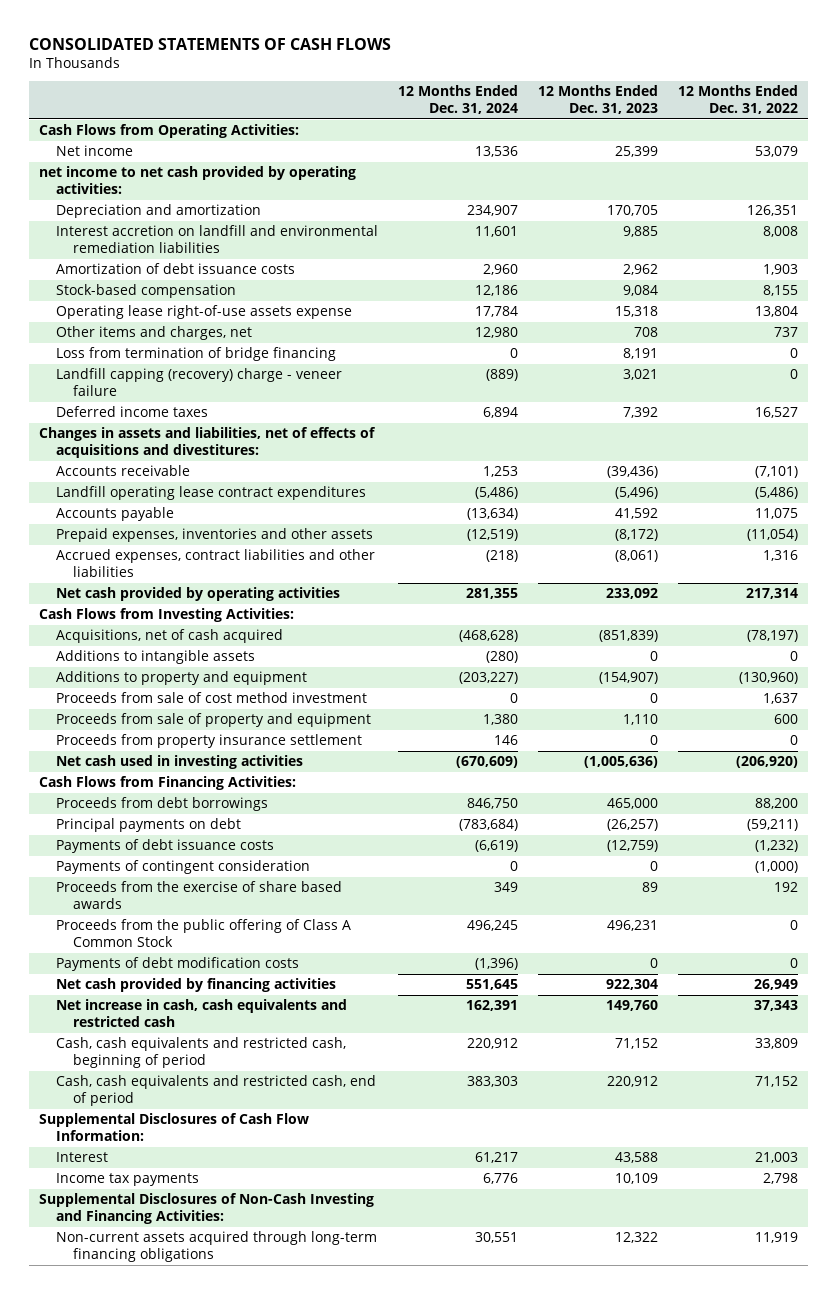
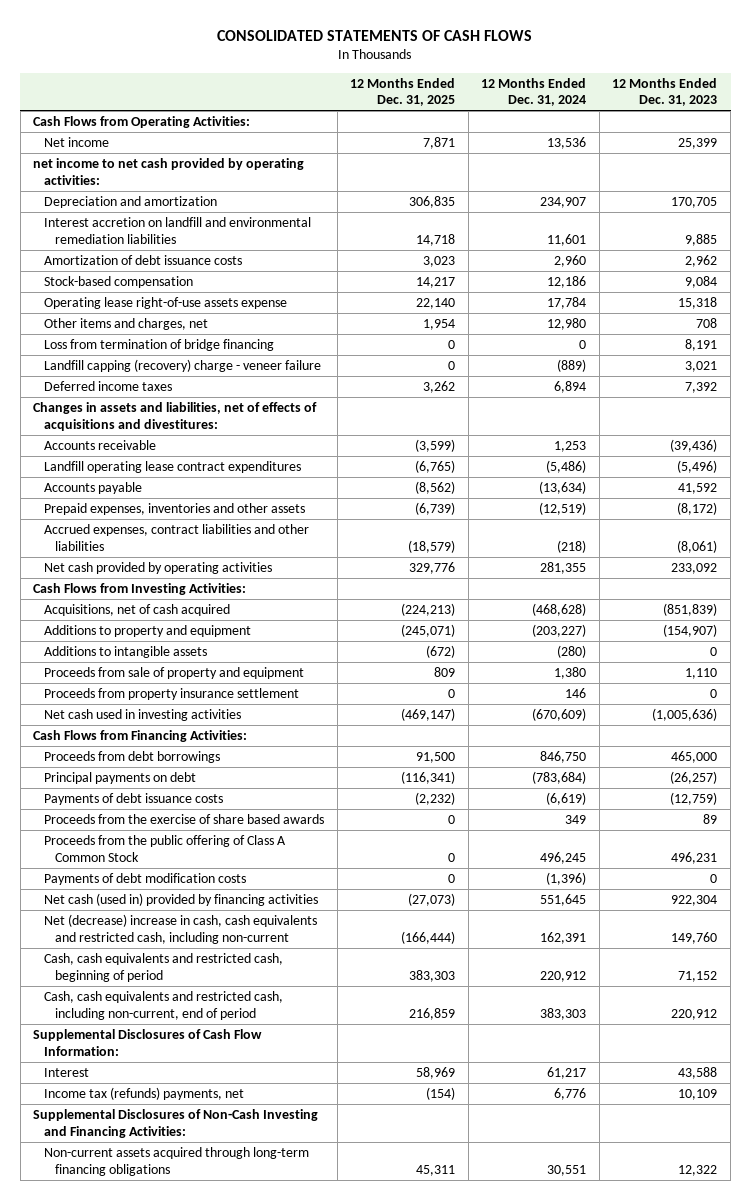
[677,85,798,115] 12 Months Ended Dec. 31, 2022 -> none
none -> [350,77,456,107] 12 Months Ended Dec. 31, 2025
[55,692,367,704] Proceeds from sale of cost method investment -> none
[55,650,255,665] Additions to intangible assets -> [44,645,208,658] Additions to intangible assets
[55,860,310,875] Payments of contingent consideration -> none
[55,978,336,993] Net cash provided by financing activities -> [44,892,319,906] Net cash (used in) provided by financing activities
[55,999,347,1027] Net increase in cash, cash equivalents and restricted cash -> [44,913,318,944] Net (decrease) increase in cash, cash equivalents and restricted cash, including non-current
[55,1075,376,1106] Cash, cash equivalents and restricted cash, end of period -> [44,990,284,1020] Cash, cash equivalents and restricted cash, including non-current, end of period
[55,1173,199,1187] Income tax payments -> [44,1086,245,1100] Income tax (refunds) payments, net

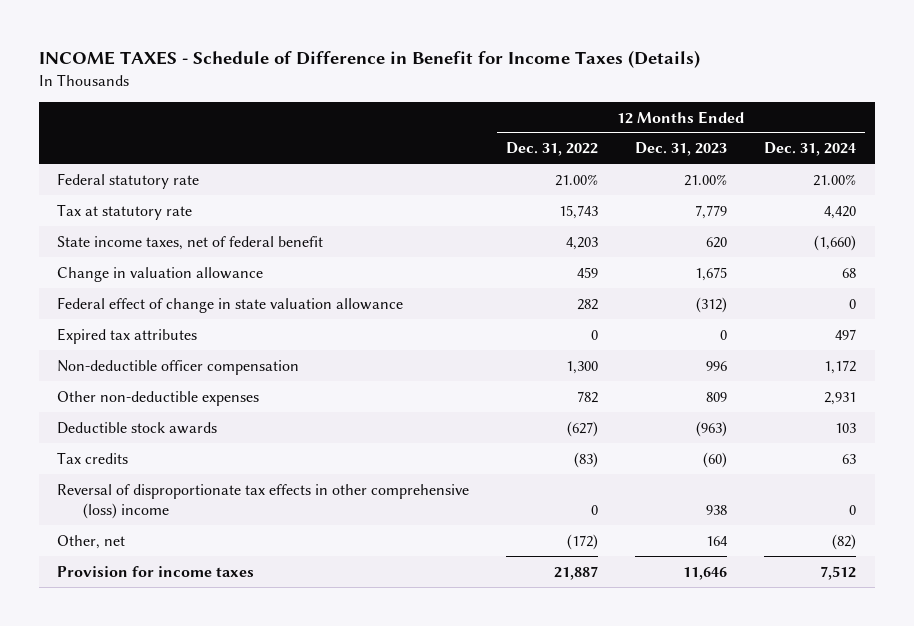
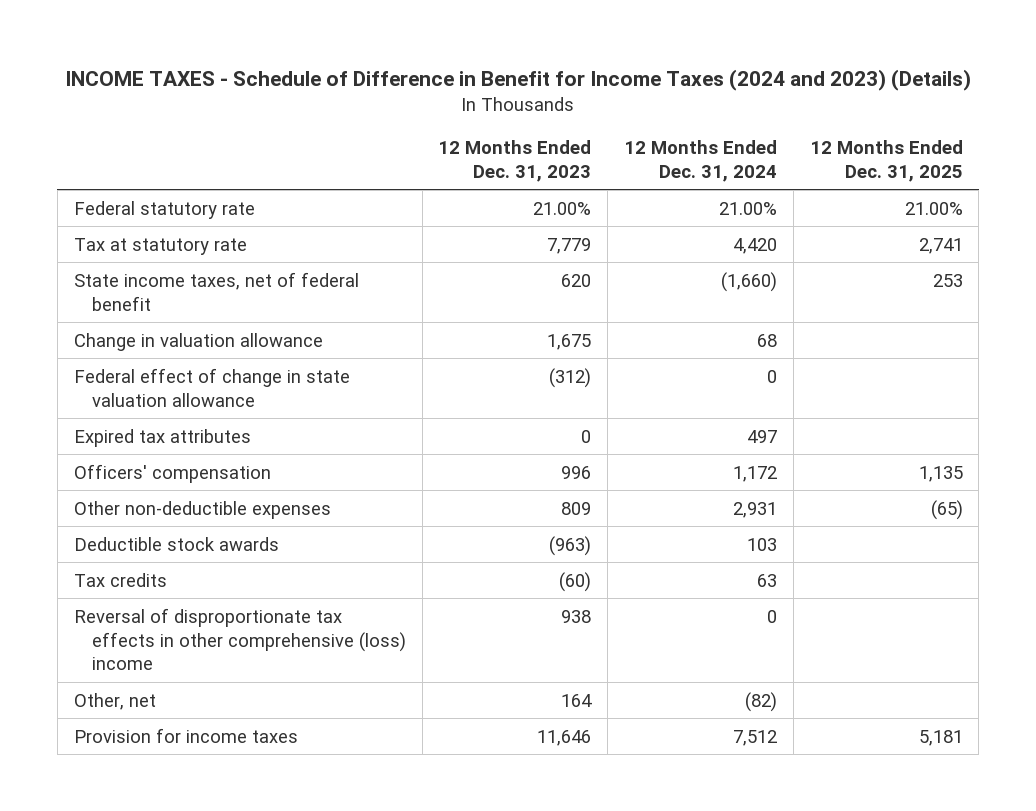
[38,49,700,68] INCOME TAXES - Schedule of Difference in Benefit for Income Taxes (Details) -> [65,68,972,91] INCOME TAXES - Schedule of Difference in Benefit for Income Taxes (2024 and 2023) (Details)
[506,142,599,157] Dec. 31, 2022 -> none
none -> [809,139,963,182] 12 Months Ended Dec. 31, 2025
[57,359,300,375] Non-deductible officer compensation -> [73,463,271,483] Officers' compensation

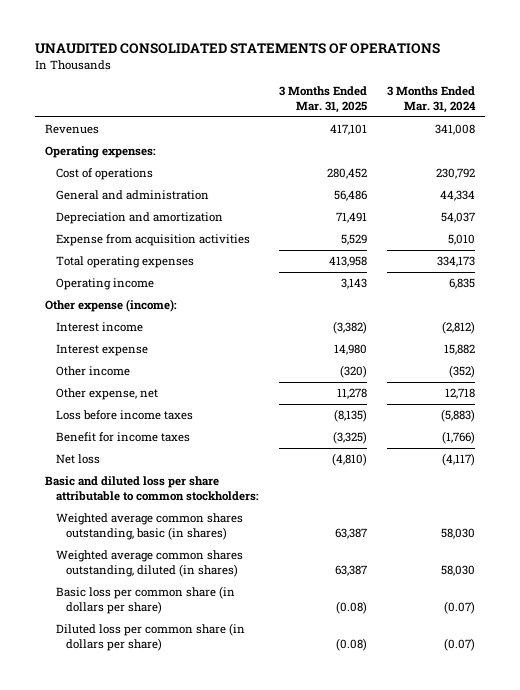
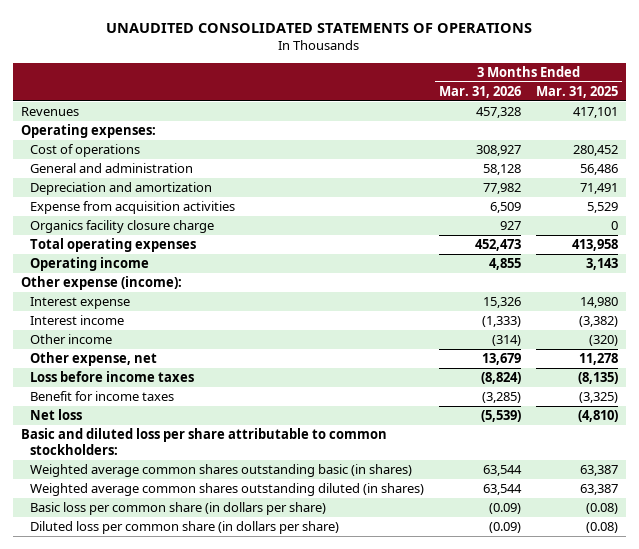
[386,86,476,113] 3 Months Ended Mar. 31, 2024 -> none
none -> [439,85,522,98] Mar. 31, 2026
none -> [30,220,215,234] Organics facility closure charge
[55,322,143,333] Interest income -> [30,315,125,326] Interest income
[55,513,243,540] Weighted average common shares outstanding, basic (in shares) -> [30,464,413,478] Weighted average common shares outstanding basic (in shares)
[55,550,243,577] Weighted average common shares outstanding, diluted (in shares) -> [30,483,425,497] Weighted average common shares outstanding diluted (in shares)

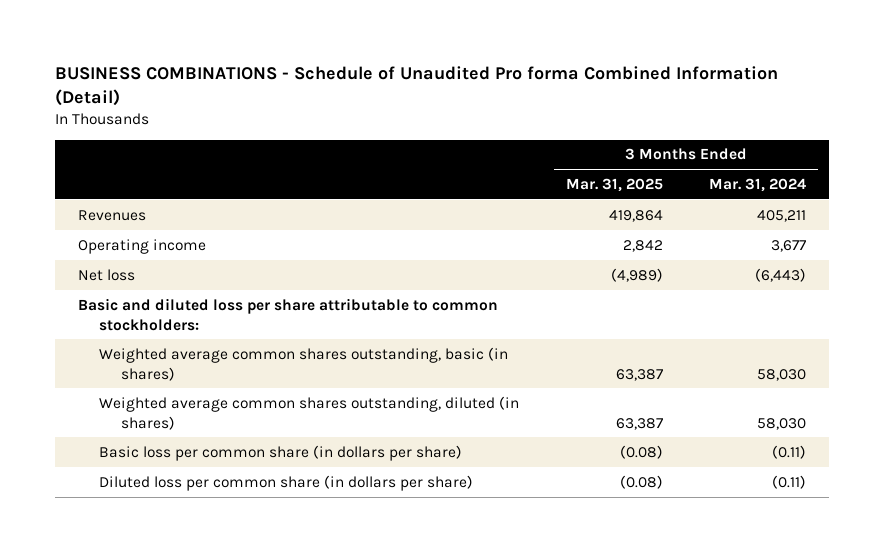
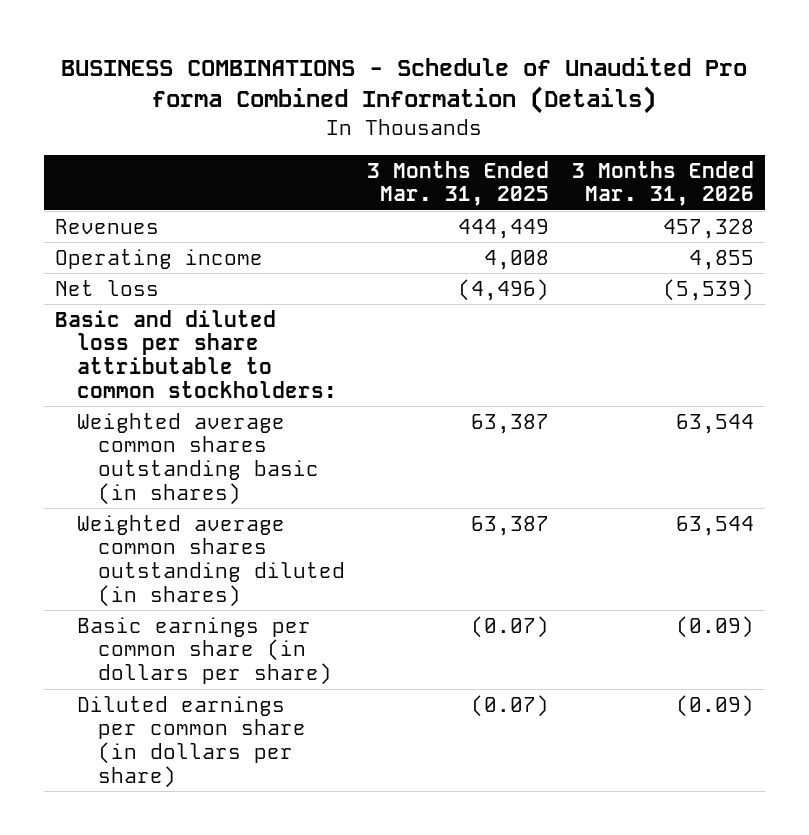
[54,65,778,107] BUSINESS COMBINATIONS - Schedule of Unaudited Pro forma Combined Information (Detail) -> [61,56,748,115] BUSINESS COMBINATIONS - Schedule of Unaudited Pro forma Combined Information (Details)
[708,178,806,193] Mar. 31, 2024 -> none
none -> [571,160,754,207] 3 Months Ended Mar. 31, 2026
[608,209,663,222] 419,864 -> [458,218,550,239] 444,449
[622,239,663,252] 2,842 -> [484,249,550,270] 4,008
[610,267,663,282] (4,989) -> [458,278,550,301] (4,496)
[99,346,509,381] Weighted average common shares outstanding, basic (in shares) -> [76,412,320,505] Weighted average common shares outstanding basic (in shares)
[99,395,520,430] Weighted average common shares outstanding, diluted (in shares) -> [76,514,346,607] Weighted average common shares outstanding diluted (in shares)
[99,444,463,461] Basic loss per common share (in dollars per share) -> [76,616,333,686] Basic earnings per common share (in dollars per share)
[619,444,663,459] (0.08) -> [471,615,550,638] (0.07)
[99,474,474,491] Diluted loss per common share (in dollars per share) -> [76,695,307,788] Diluted earnings per common share (in dollars per share)
[619,474,663,489] (0.08) -> [471,694,550,717] (0.07)

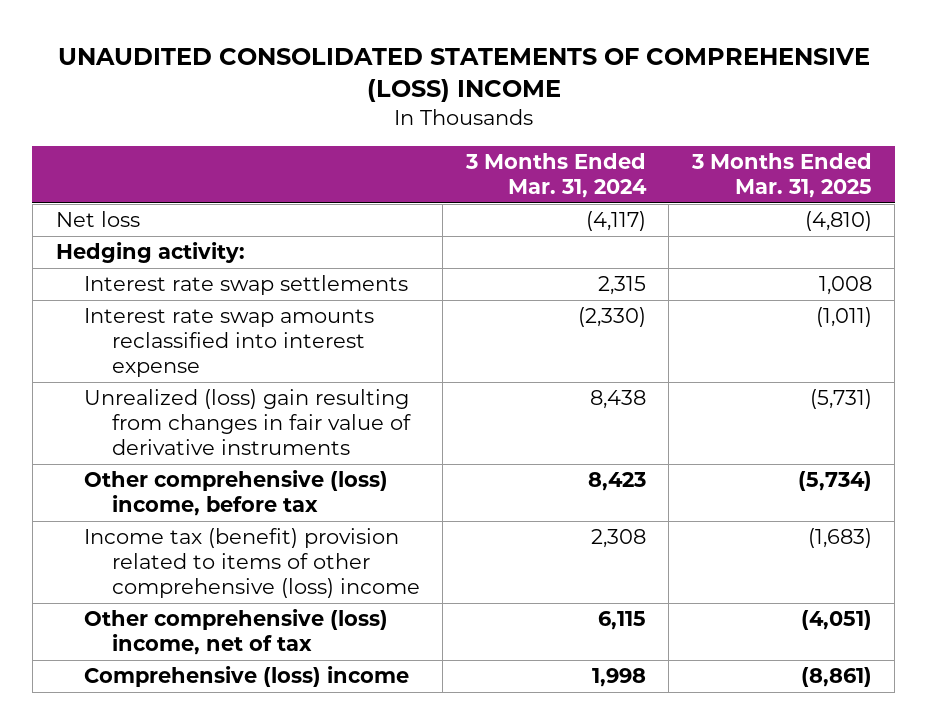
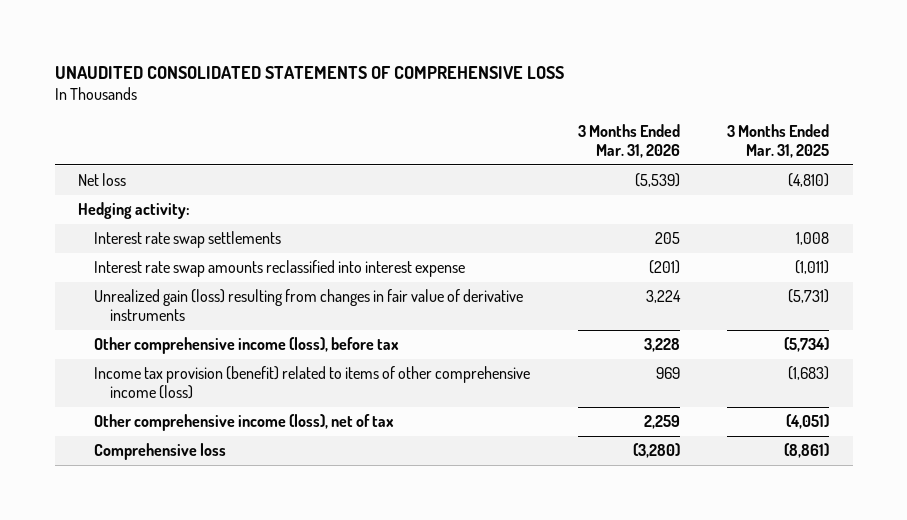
[57,47,870,103] UNAUDITED CONSOLIDATED STATEMENTS OF COMPREHENSIVE (LOSS) INCOME -> [54,66,564,80] UNAUDITED CONSOLIDATED STATEMENTS OF COMPREHENSIVE LOSS
[464,153,647,198] 3 Months Ended Mar. 31, 2024 -> none
none -> [577,123,680,158] 3 Months Ended Mar. 31, 2026
[83,389,411,455] Unrealized (loss) gain resulting from changes in fair value of derivative instruments -> [94,289,524,322] Unrealized gain (loss) resulting from changes in fair value of derivative instruments
[83,470,388,517] Other comprehensive (loss) income, before tax -> [94,337,400,355] Other comprehensive income (loss), before tax
[83,528,420,598] Income tax (benefit) provision related to items of other comprehensive (loss) income -> [94,366,531,400] Income tax provision (benefit) related to items of other comprehensive income (loss)
[83,609,388,656] Other comprehensive (loss) income, net of tax -> [94,414,395,432] Other comprehensive income (loss), net of tax
[83,666,409,688] Comprehensive (loss) income -> [94,443,227,461] Comprehensive loss

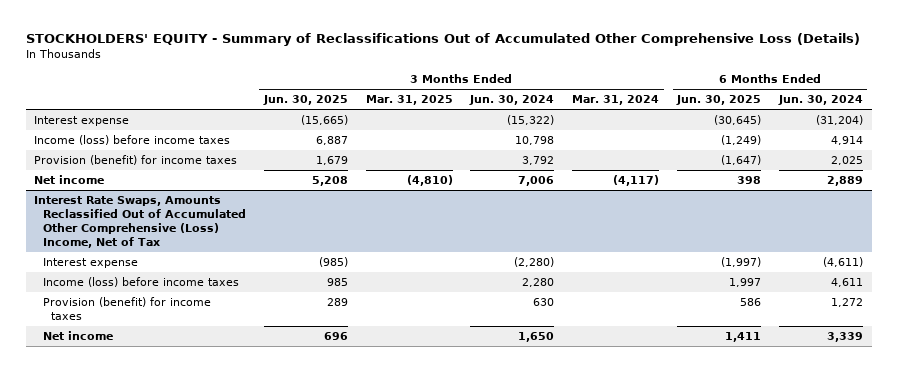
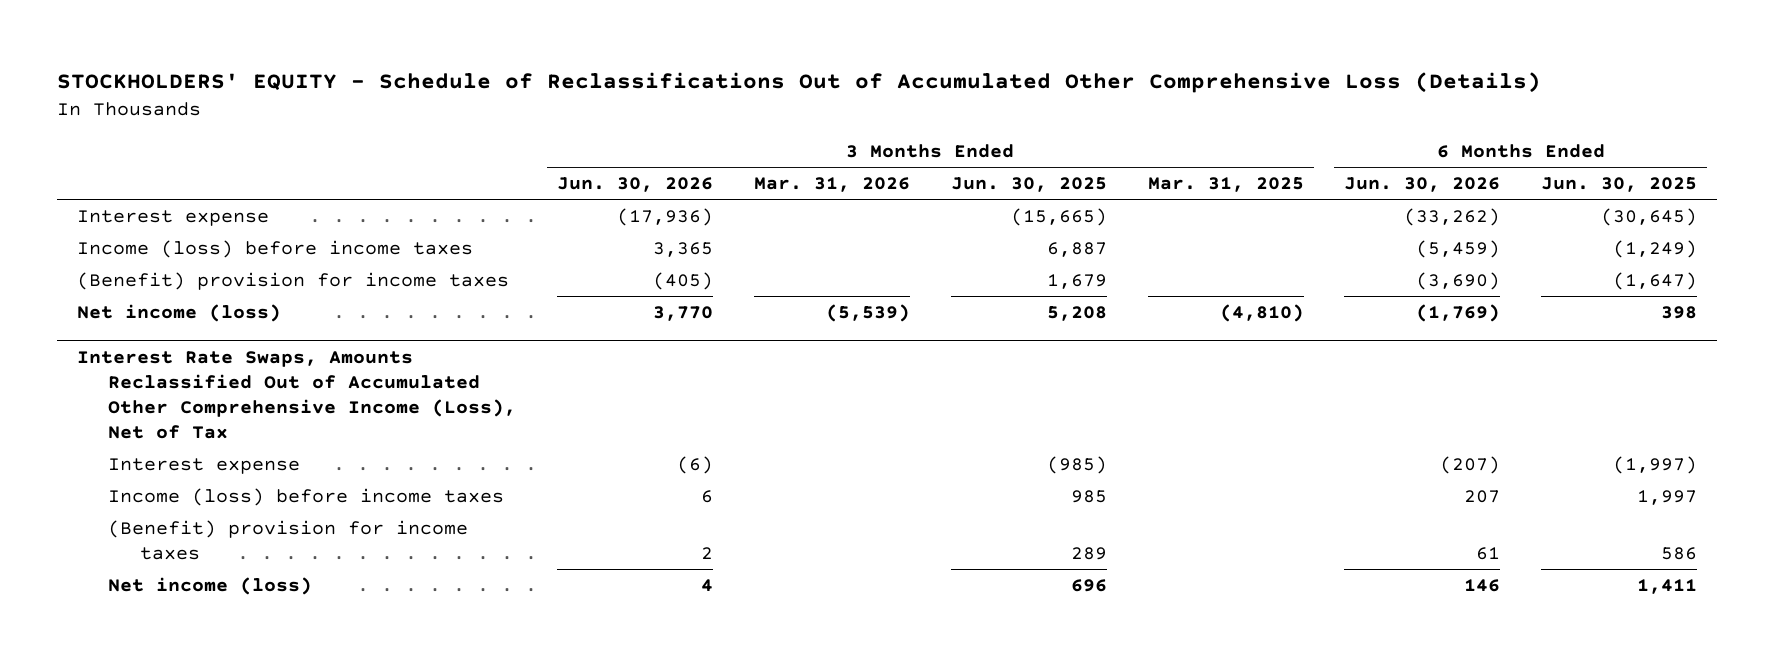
[25,32,860,46] STOCKHOLDERS' EQUITY - Summary of Reclassifications Out of Accumulated Other Comprehensive Loss (Details) -> [56,72,1541,94] STOCKHOLDERS' EQUITY - Schedule of Reclassifications Out of Accumulated Other Comprehensive Loss (Details)
[469,95,555,106] Jun. 30, 2024 -> none
[572,95,660,106] Mar. 31, 2024 -> none
[777,95,863,106] Jun. 30, 2024 -> none
none -> [557,177,714,193] Jun. 30, 2026
none -> [753,177,910,193] Mar. 31, 2026
none -> [1344,177,1501,193] Jun. 30, 2026
[34,155,238,166] Provision (benefit) for income taxes -> [77,271,510,290] (Benefit) provision for income taxes
[34,175,105,185] Net income -> [77,303,282,322] Net income (loss)
[34,196,246,248] Interest Rate Swaps, Amounts Reclassified Out of Accumulated Other Comprehensive (Loss) Income, Net of Tax -> [77,350,517,440] Interest Rate Swaps, Amounts Reclassified Out of Accumulated Other Comprehensive Income (Loss), Net of Tax
[42,297,211,321] Provision (benefit) for income taxes -> [108,519,469,561] (Benefit) provision for income taxes
[42,331,113,341] Net income -> [108,576,313,595] Net income (loss)

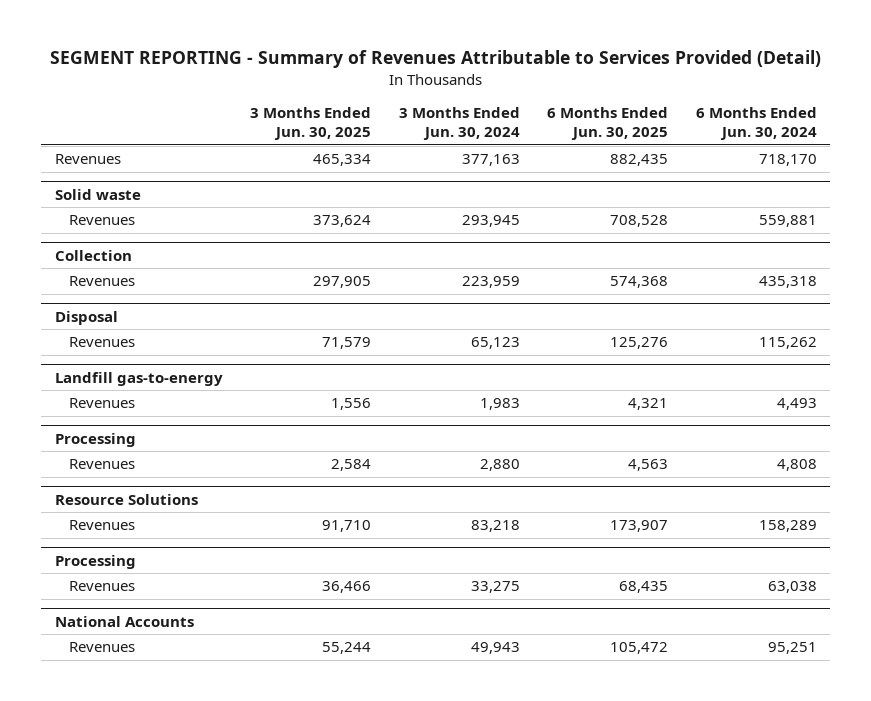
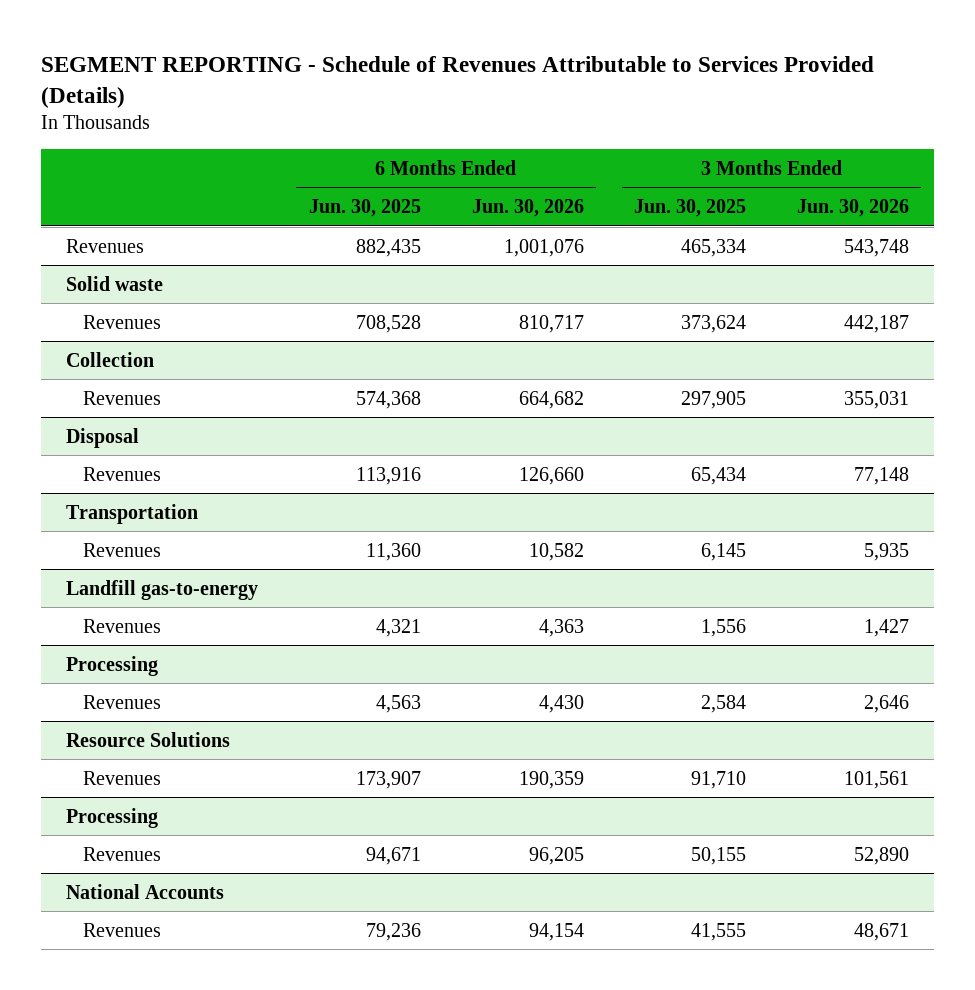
[49,50,821,69] SEGMENT REPORTING - Summary of Revenues Attributable to Services Provided (Detail) -> [41,55,875,108] SEGMENT REPORTING - Schedule of Revenues Attributable to Services Provided (Details)
[398,106,520,141] 3 Months Ended Jun. 30, 2024 -> none
[695,106,817,141] 6 Months Ended Jun. 30, 2024 -> none
none -> [471,198,584,217] Jun. 30, 2026
none -> [796,198,909,217] Jun. 30, 2026
[322,337,372,350] 71,579 -> [691,466,747,485] 65,434
[610,337,669,350] 125,276 -> [355,466,421,485] 113,916
none -> [66,503,199,524] Transportation
none -> [83,542,162,557] Revenues
[322,581,372,594] 36,466 -> [691,846,747,865] 50,155
[619,581,669,594] 68,435 -> [365,846,421,865] 94,671
[322,642,372,655] 55,244 -> [691,922,747,941] 41,555
[610,642,669,655] 105,472 -> [365,922,421,941] 79,236

